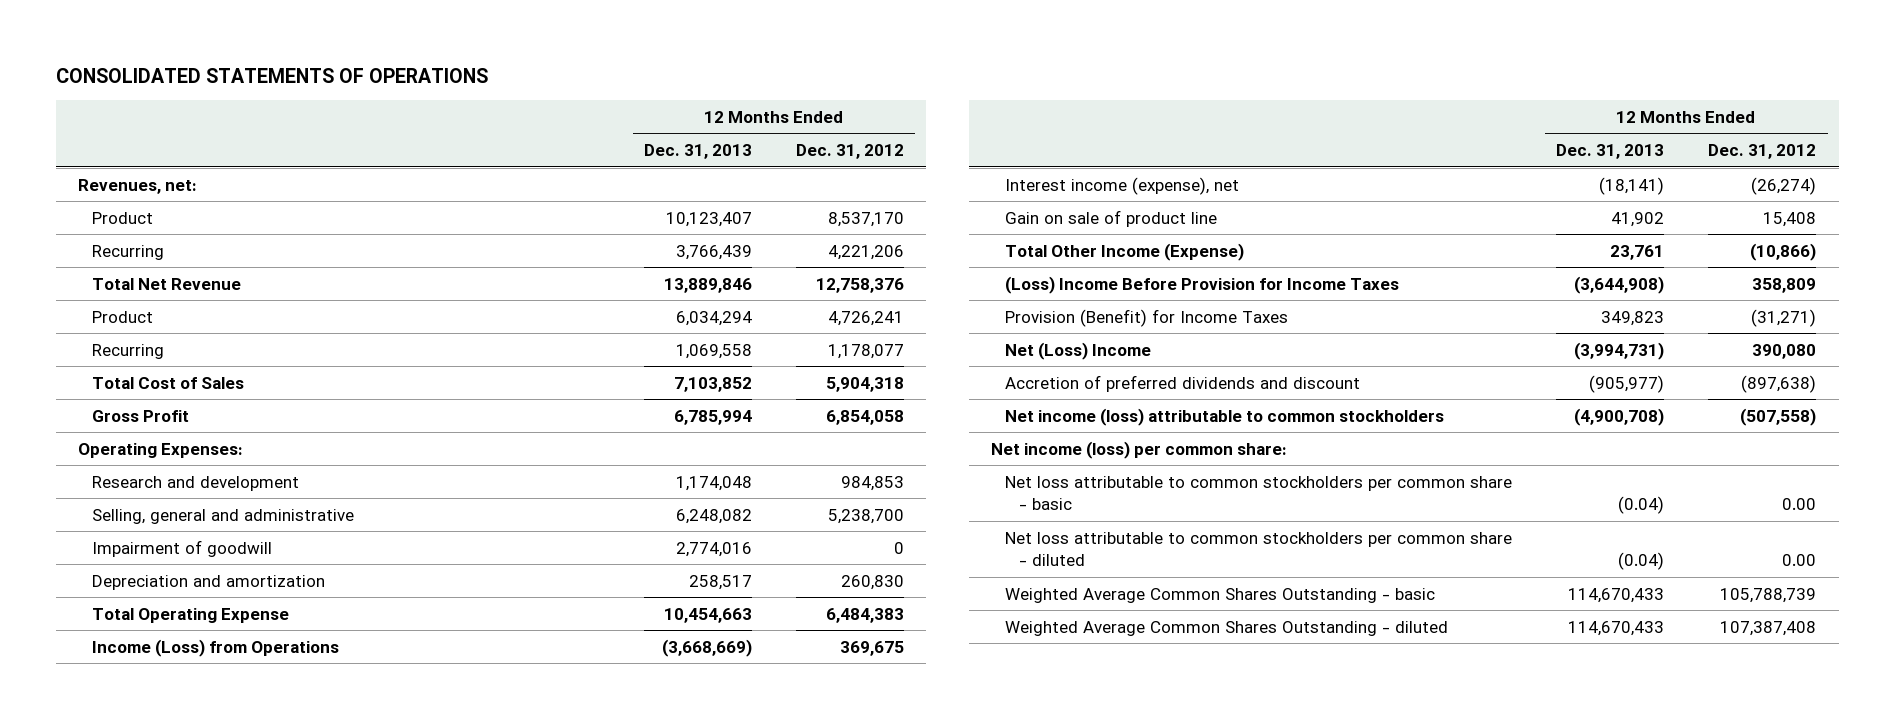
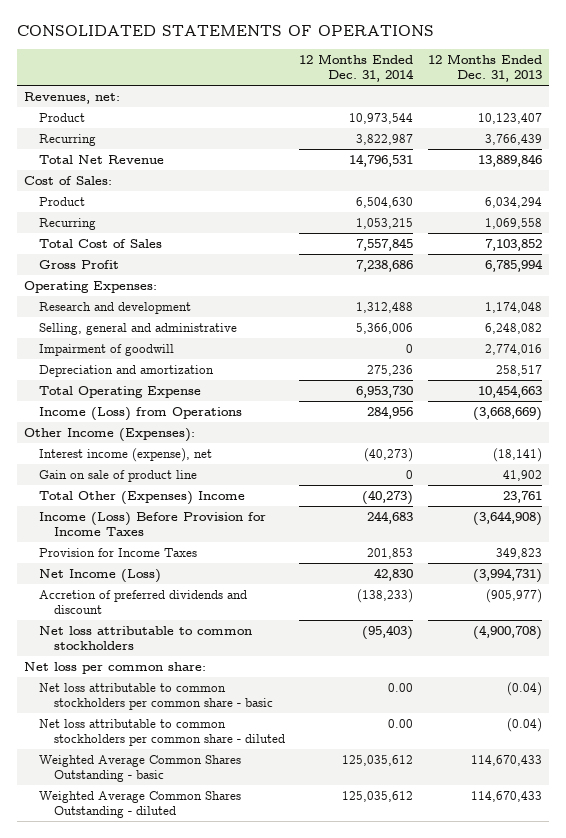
[795,144,904,160] Dec. 31, 2012 -> none
none -> [299,53,415,82] 12 Months Ended Dec. 31, 2014
none -> [24,175,113,185] Cost of Sales:
none -> [24,427,196,442] Other Income (Expenses):
[1004,242,1244,261] Total Other Income (Expense) -> [38,490,245,505] Total Other (Expenses) Income
[1004,275,1399,294] (Loss) Income Before Provision for Income Taxes -> [38,511,266,536] Income (Loss) Before Provision for Income Taxes
[1004,308,1288,327] Provision (Benefit) for Income Taxes -> [38,547,197,557] Provision for Income Taxes
[1004,341,1151,360] Net (Loss) Income -> [38,568,161,583] Net Income (Loss)
[1004,407,1444,426] Net income (loss) attributable to common stockholders -> [38,625,252,650] Net loss attributable to common stockholders
[990,440,1287,459] Net income (loss) per common share: -> [24,661,207,674] Net loss per common share:

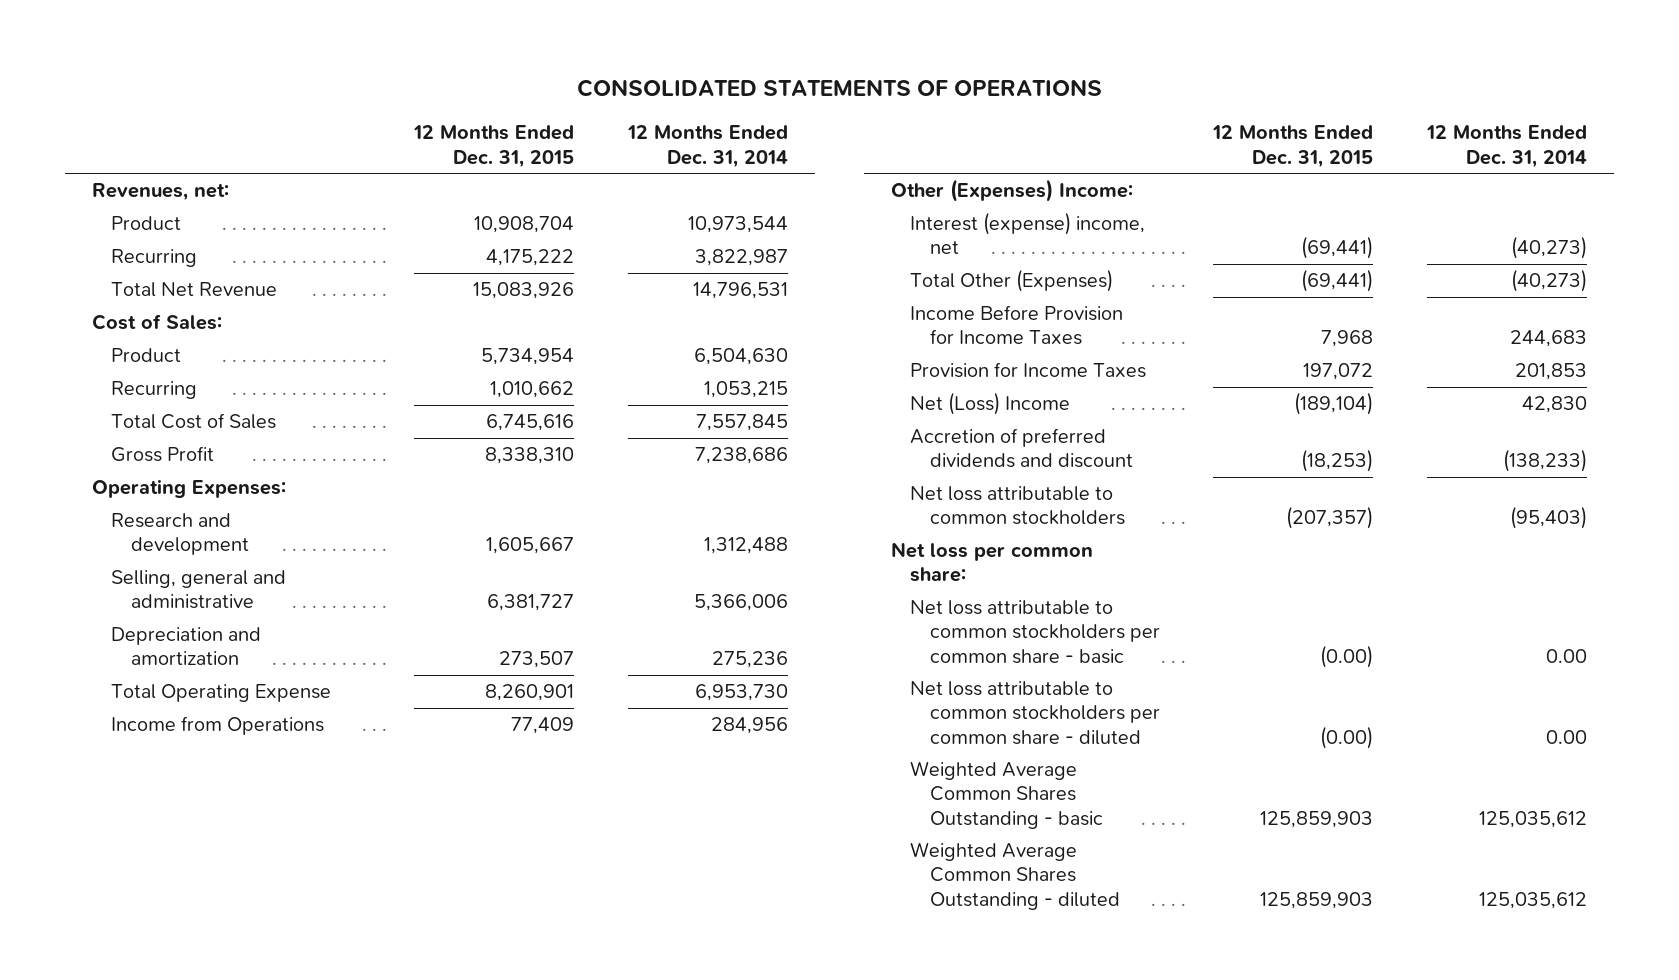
[427,53,542,82] 12 Months Ended Dec. 31, 2013 -> none
none -> [413,125,575,168] 12 Months Ended Dec. 31, 2015
[38,343,174,356] Impairment of goodwill -> none
[38,469,197,482] Gain on sale of product line -> none
[38,406,242,421] Income (Loss) from Operations -> [111,716,325,736] Income from Operations
[24,427,196,442] Other Income (Expenses): -> [891,179,1134,203] Other (Expenses) Income:
[38,447,212,462] Interest income (expense), net -> [910,212,1146,255] Interest (expense) income, net
[38,490,245,505] Total Other (Expenses) Income -> [910,269,1114,293] Total Other (Expenses)
[38,511,266,536] Income (Loss) Before Provision for Income Taxes -> [910,305,1124,346] Income Before Provision for Income Taxes
[38,568,161,583] Net Income (Loss) -> [910,392,1071,416] Net (Loss) Income

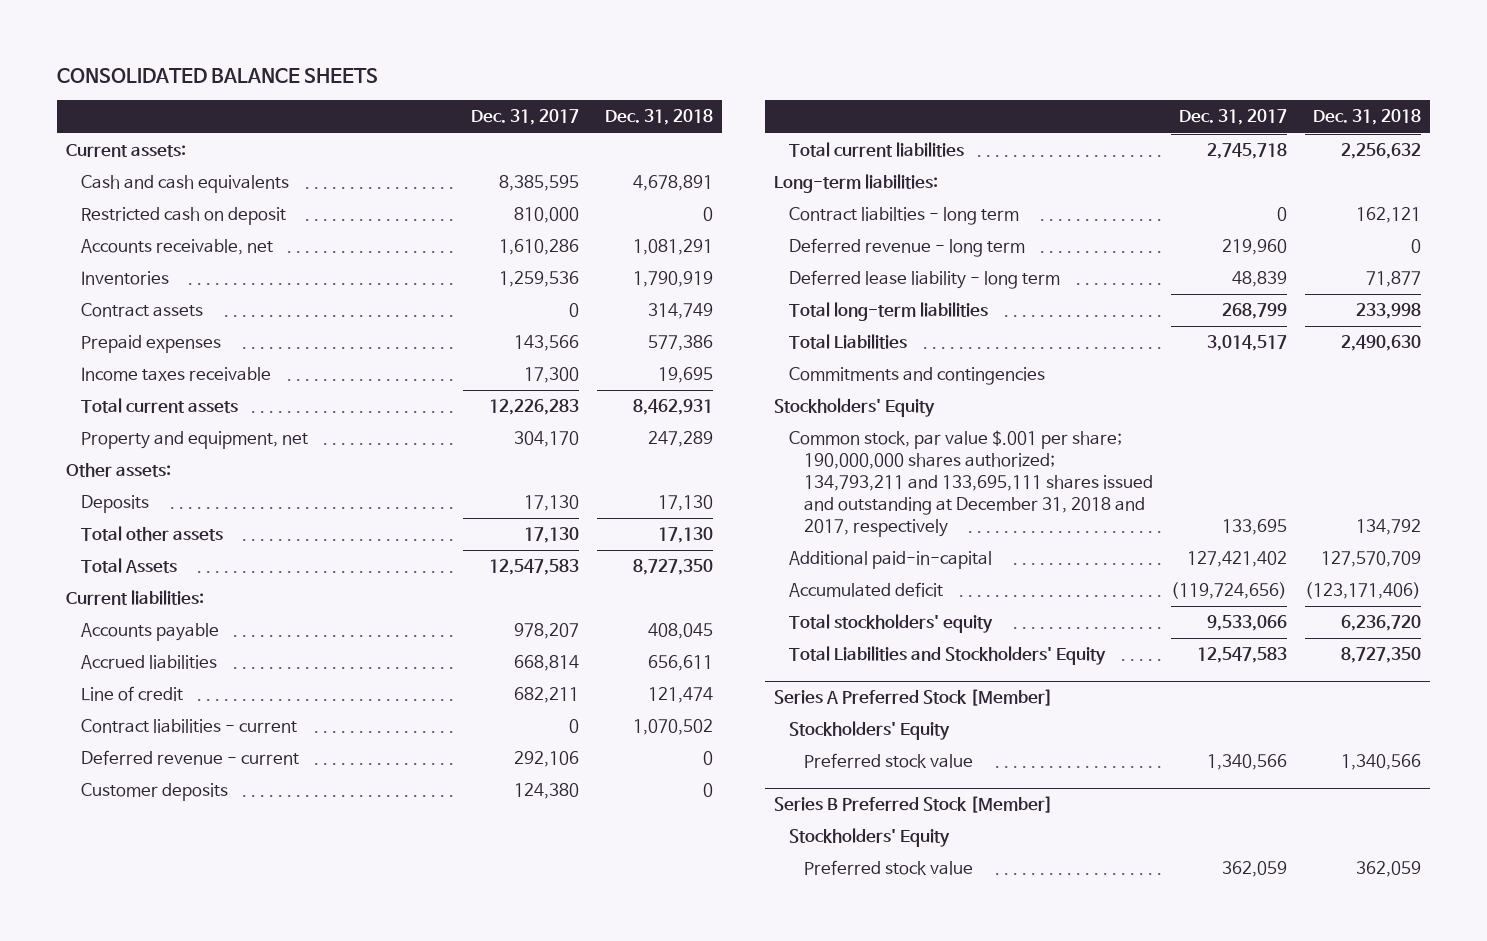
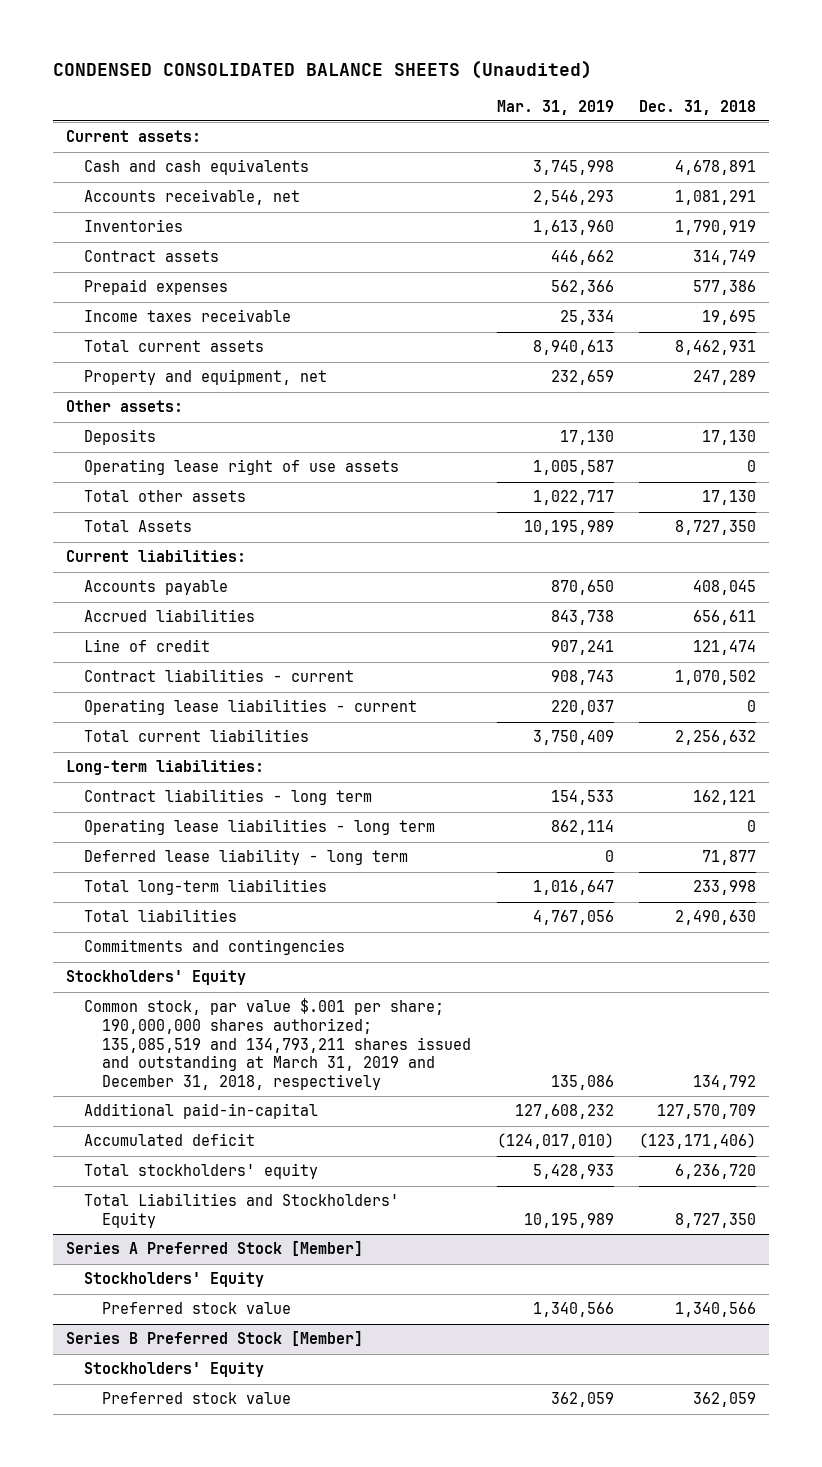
[56,68,378,84] CONSOLIDATED BALANCE SHEETS -> [52,60,592,80] CONDENSED CONSOLIDATED BALANCE SHEETS (Unaudited)
[471,109,580,126] Dec. 31, 2017 -> none
none -> [496,99,614,115] Mar. 31, 2019
[81,207,287,226] Restricted cash on deposit -> none
none -> [83,459,399,476] Operating lease right of use assets
[81,750,300,766] Deferred revenue - current -> none
[81,783,229,802] Customer deposits -> none
none -> [83,699,417,716] Operating lease liabilities - current
[789,238,1026,258] Deferred revenue - long term -> none
[789,207,1020,226] Contract liabilties - long term -> [83,789,372,806] Contract liabilities - long term
none -> [83,819,435,836] Operating lease liabilities - long term
[789,334,908,350] Total Liabilities -> [83,909,237,923] Total liabilities
[789,430,1154,538] Common stock, par value $.001 per share; 190,000,000 shares authorized; 134,793,211 and 133,695,111 shares issued and outstanding at December 31, 2018 and 2017, respectively -> [83,998,471,1091] Common stock, par value $.001 per share; 190,000,000 shares authorized; 135,085,519 and 134,793,211 shares issued and outstanding at March 31, 2019 and December 31, 2018, respectively

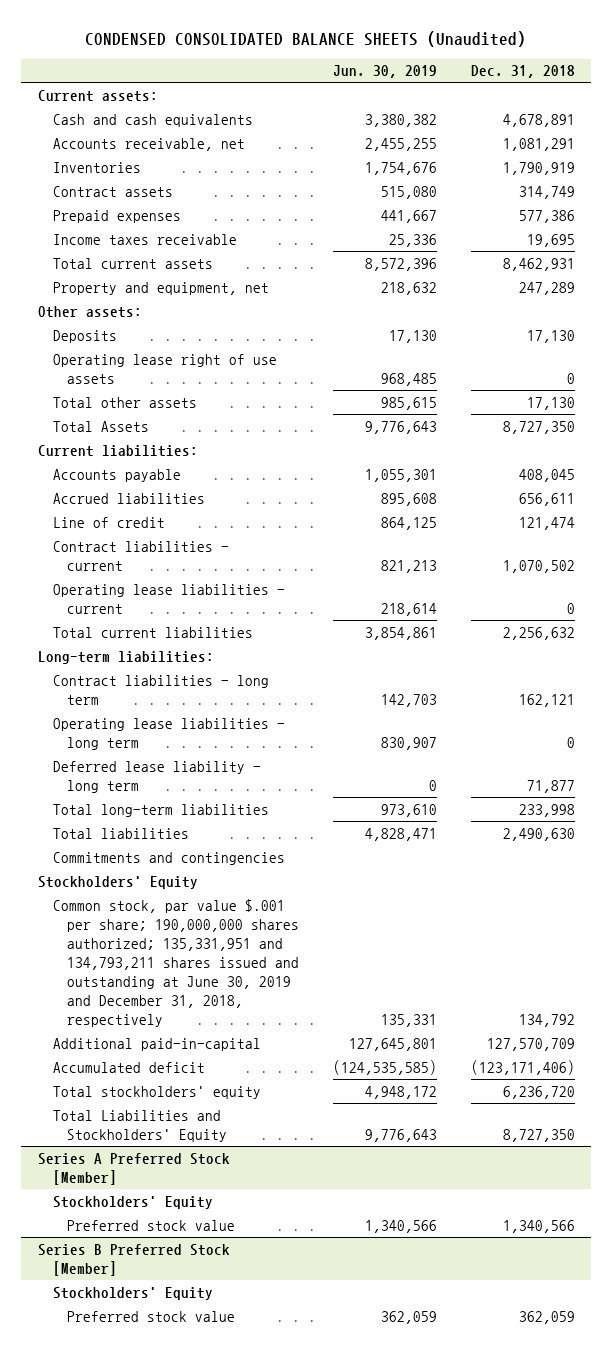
[496,99,614,115] Mar. 31, 2019 -> none
none -> [333,65,438,79] Jun. 30, 2019
[83,998,471,1091] Common stock, par value $.001 per share; 190,000,000 shares authorized; 135,085,519 and 134,793,211 shares issued and outstanding at March 31, 2019 and December 31, 2018, respectively -> [52,898,300,1028] Common stock, par value $.001 per share; 190,000,000 shares authorized; 135,331,951 and 134,793,211 shares issued and outstanding at June 30, 2019 and December 31, 2018, respectively

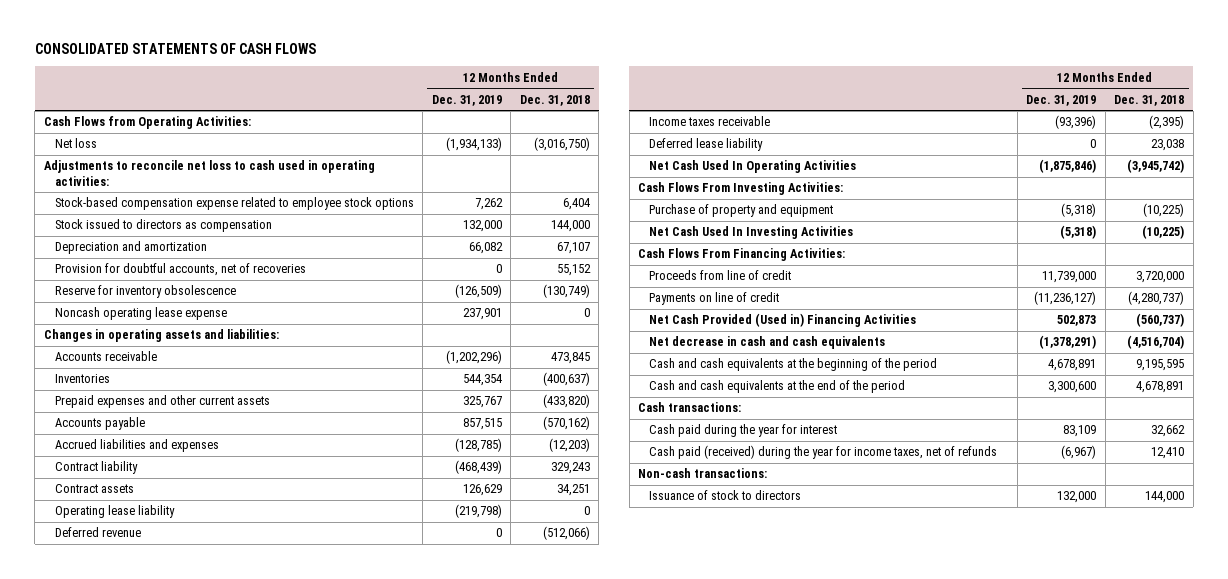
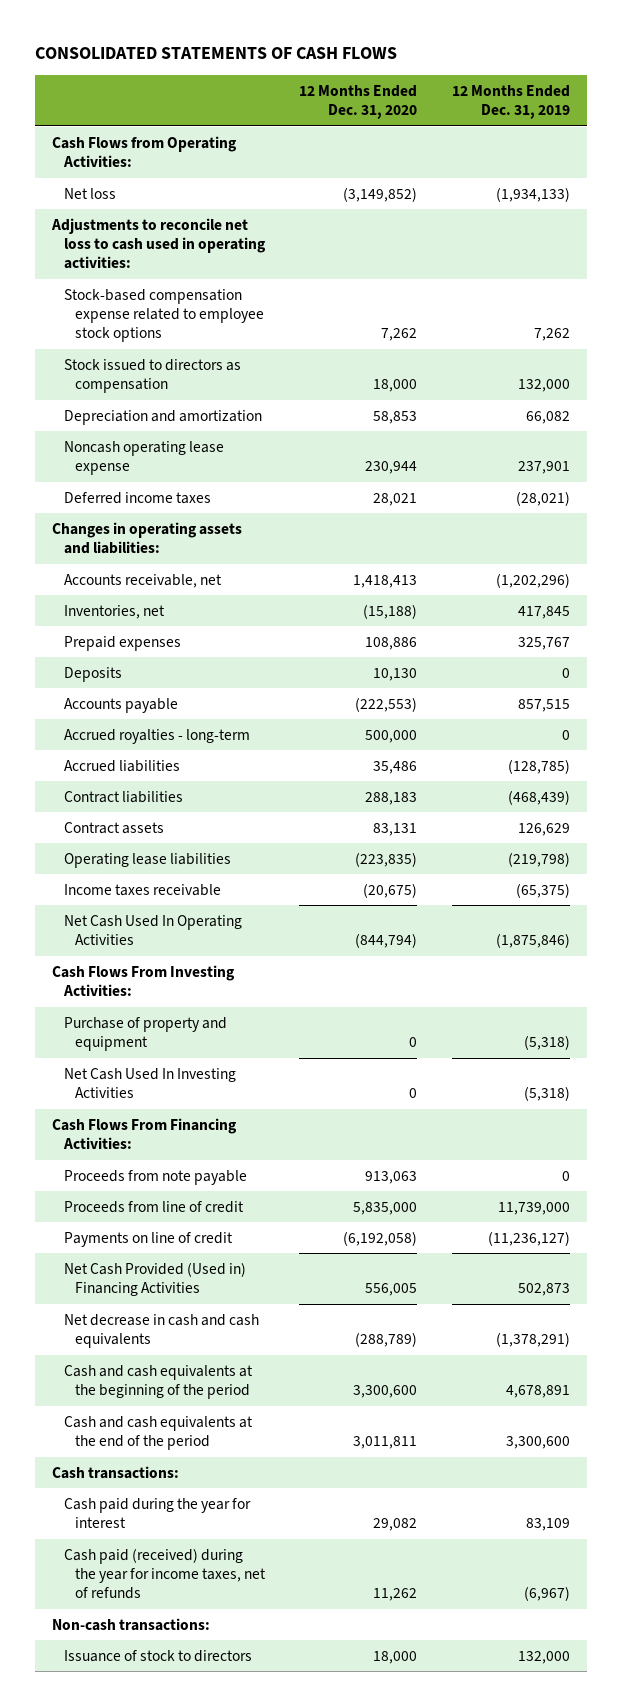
[519,94,590,106] Dec. 31, 2018 -> none
none -> [299,84,418,120] 12 Months Ended Dec. 31, 2020
[54,263,306,277] Provision for doubtful accounts, net of recoveries -> none
[54,285,236,299] Reserve for inventory obsolescence -> none
none -> [63,491,211,504] Deferred income taxes
[54,351,157,362] Accounts receivable -> [63,573,222,588] Accounts receivable, net
[54,374,110,384] Inventories -> [63,604,165,619] Inventories, net
[462,374,502,387] 544,354 -> [517,605,570,619] 417,845
[54,395,270,409] Prepaid expenses and other current assets -> [63,635,181,651] Prepaid expenses
none -> [63,666,122,682] Deposits
none -> [63,728,250,744] Accrued royalties - long-term
[54,439,219,453] Accrued liabilities and expenses -> [63,759,180,772] Accrued liabilities
[54,461,138,475] Contract liability -> [63,790,183,803] Contract liabilities
[54,527,141,538] Deferred revenue -> none
[649,138,764,152] Deferred lease liability -> none
[54,505,175,519] Operating lease liability -> [63,852,231,868] Operating lease liabilities
[1055,115,1097,130] (93,396) -> [515,882,570,898] (65,375)
none -> [63,1169,247,1185] Proceeds from note payable

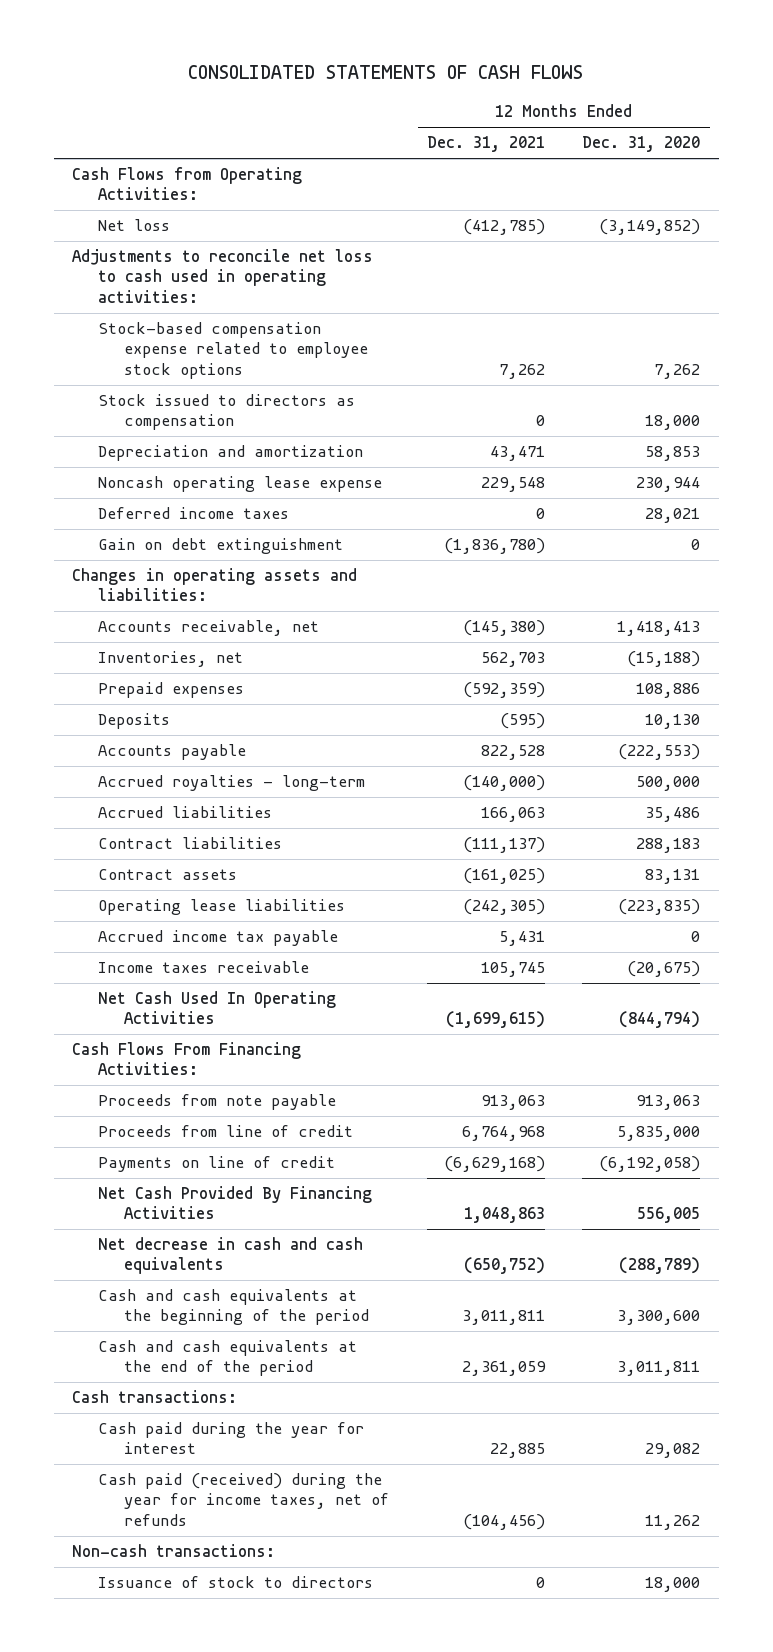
[451,84,570,120] 12 Months Ended Dec. 31, 2019 -> none
none -> [426,136,545,153] Dec. 31, 2021
none -> [98,538,344,555] Gain on debt extinguishment
none -> [98,930,339,947] Accrued income tax payable
[52,964,236,997] Cash Flows From Investing Activities: -> none
[63,1016,227,1052] Purchase of property and equipment -> none
[63,1067,236,1099] Net Cash Used In Investing Activities -> none
[63,1261,246,1297] Net Cash Provided (Used in) Financing Activities -> [98,1186,373,1220] Net Cash Provided By Financing Activities

